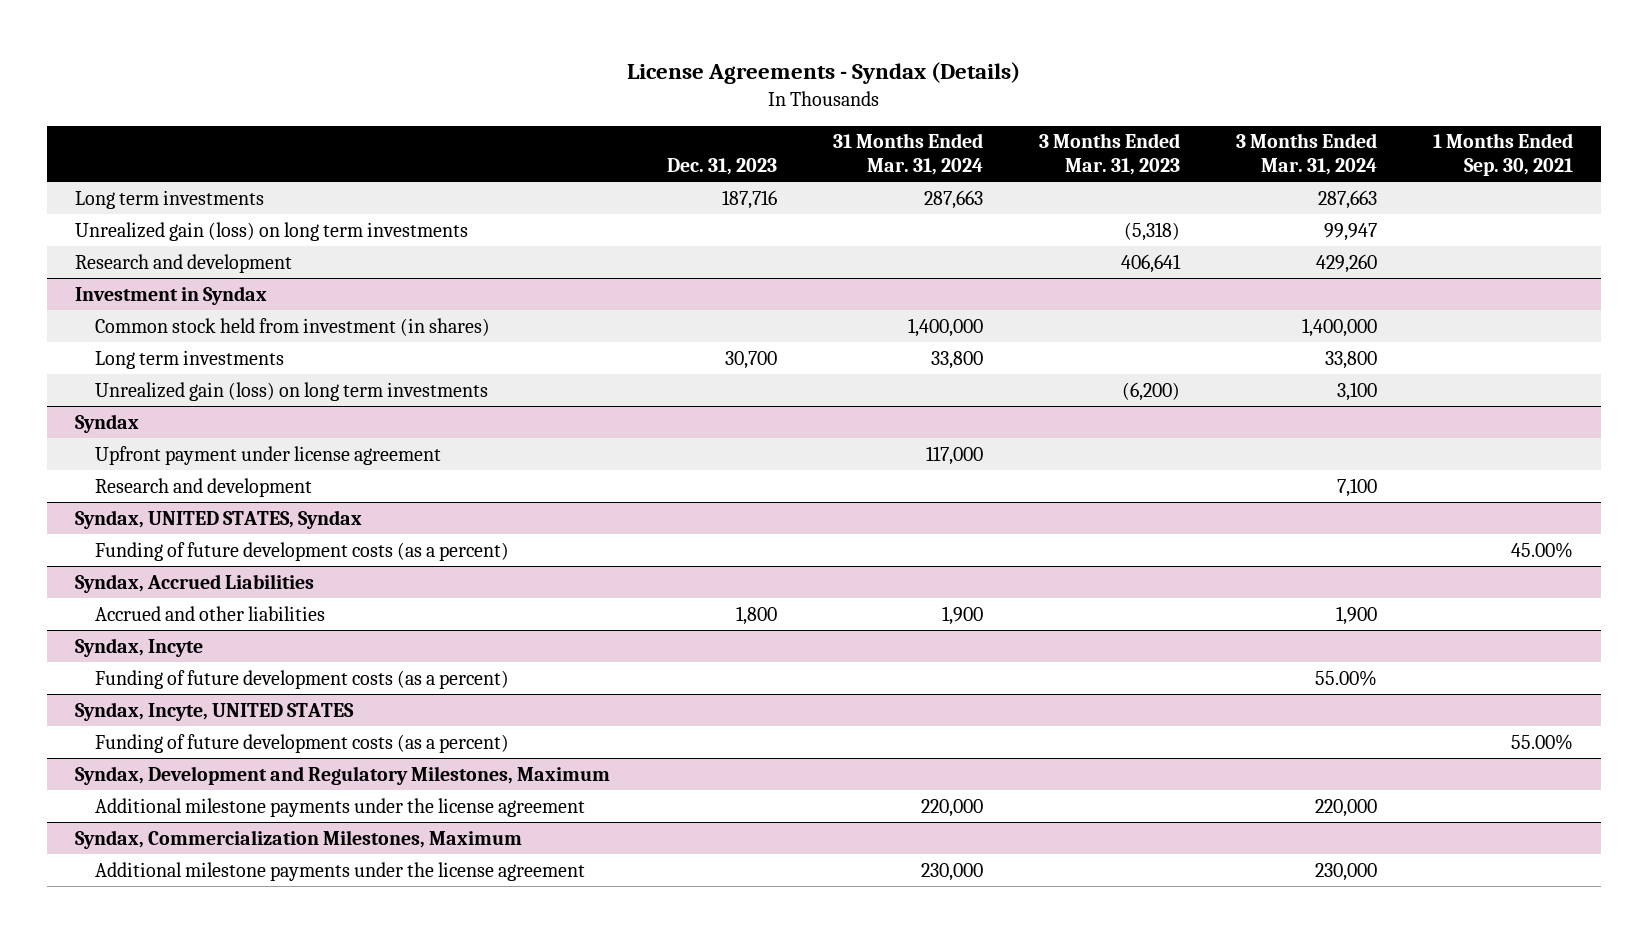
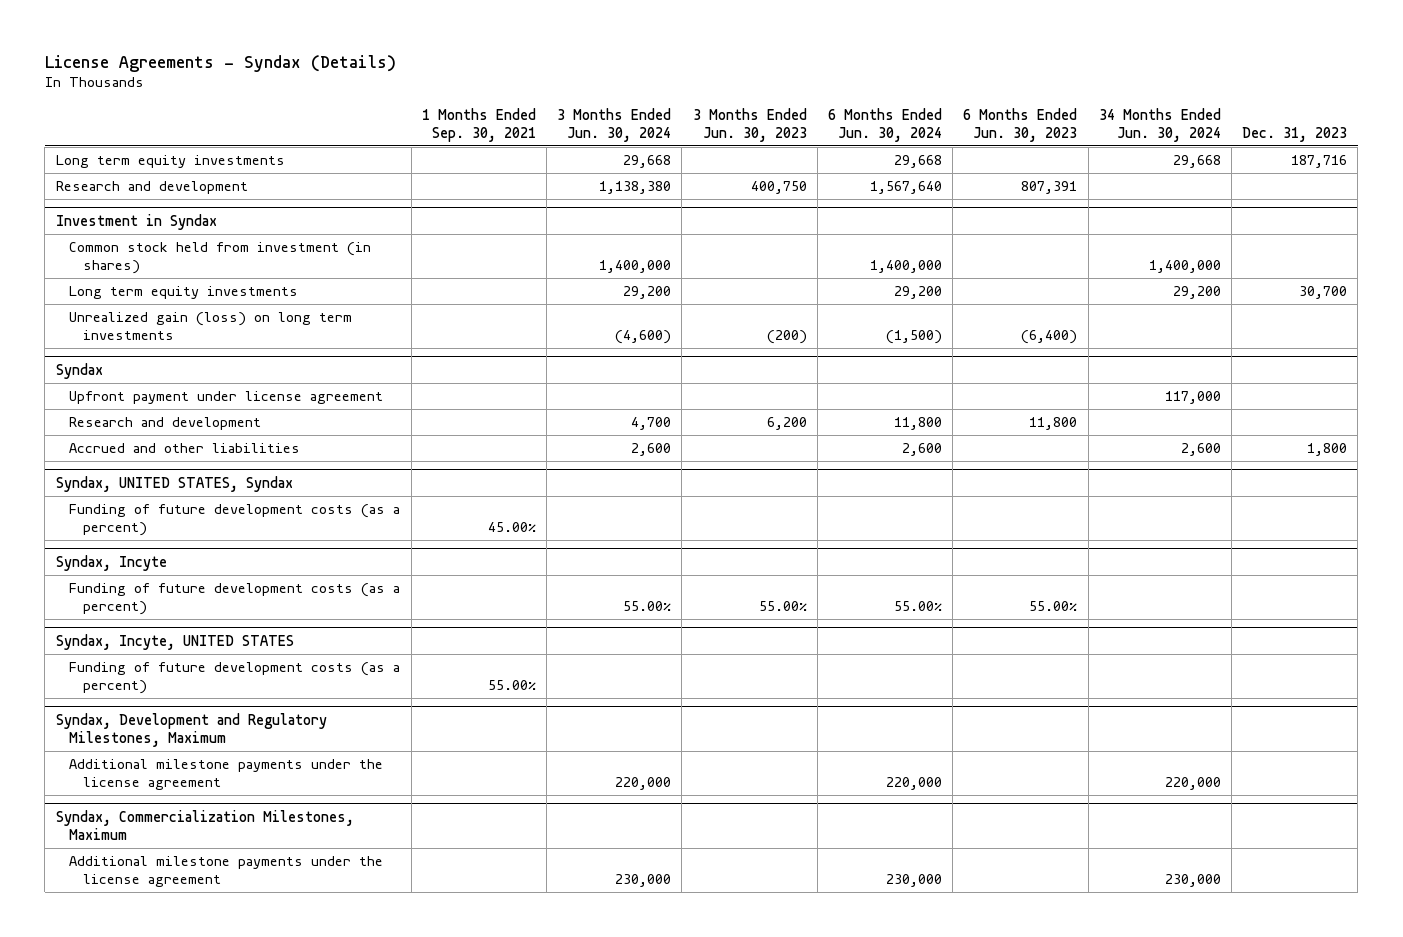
[832,133,983,176] 31 Months Ended Mar. 31, 2024 -> none
[1038,133,1180,176] 3 Months Ended Mar. 31, 2023 -> none
[1236,133,1378,176] 3 Months Ended Mar. 31, 2024 -> none
none -> [557,107,672,142] 3 Months Ended Jun. 30, 2024
none -> [692,107,807,142] 3 Months Ended Jun. 30, 2023
none -> [827,107,942,142] 6 Months Ended Jun. 30, 2024
none -> [963,107,1078,142] 6 Months Ended Jun. 30, 2023
none -> [1098,107,1221,142] 34 Months Ended Jun. 30, 2024
[75,221,469,241] Unrealized gain (loss) on long term investments -> none
[75,189,265,209] Long term investments -> [55,154,285,168] Long term equity investments
[94,349,284,369] Long term investments -> [69,285,299,299] Long term equity investments
none -> [69,442,301,453] Accrued and other liabilities
[75,573,315,593] Syndax, Accrued Liabilities -> none
[94,605,325,621] Accrued and other liabilities -> none

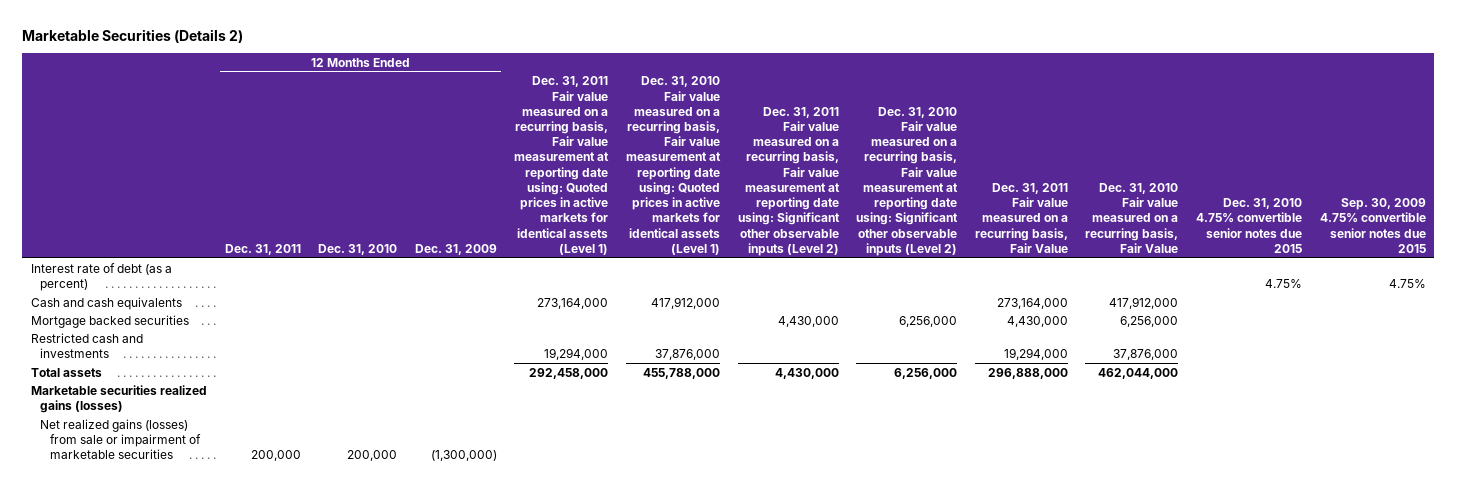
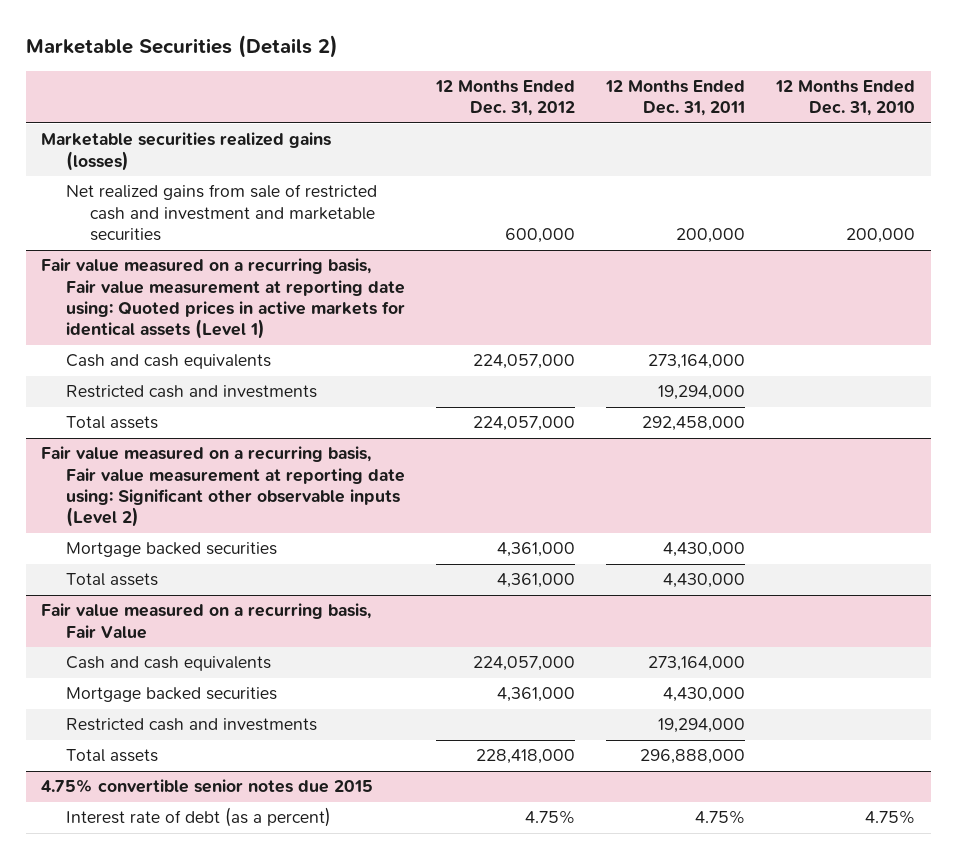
[414,243,497,255] Dec. 31, 2009 -> none
[514,76,610,255] Dec. 31, 2011 Fair value measured on a recurring basis, Fair value measurement at reporting date using: Quoted prices in active markets for identical assets (Level 1) -> none
[625,76,721,255] Dec. 31, 2010 Fair value measured on a recurring basis, Fair value measurement at reporting date using: Quoted prices in active markets for identical assets (Level 1) -> none
[737,106,840,256] Dec. 31, 2011 Fair value measured on a recurring basis, Fair value measurement at reporting date using: Significant other observable inputs (Level 2) -> none
[856,106,959,256] Dec. 31, 2010 Fair value measured on a recurring basis, Fair value measurement at reporting date using: Significant other observable inputs (Level 2) -> none
[974,182,1068,253] Dec. 31, 2011 Fair value measured on a recurring basis, Fair Value -> none
[1085,182,1179,253] Dec. 31, 2010 Fair value measured on a recurring basis, Fair Value -> none
[1195,198,1302,253] Dec. 31, 2010 4.75% convertible senior notes due 2015 -> none
[1319,198,1426,253] Sep. 30, 2009 4.75% convertible senior notes due 2015 -> none
none -> [434,80,575,117] 12 Months Ended Dec. 31, 2012
[31,262,173,291] Interest rate of debt (as a percent) -> none
[31,296,183,310] Cash and cash equivalents -> none
[31,314,190,328] Mortgage backed securities -> none
[31,332,144,358] Restricted cash and investments -> none
[31,367,103,377] Total assets -> none
[40,418,201,460] Net realized gains (losses) from sale or impairment of marketable securities -> [65,184,377,242] Net realized gains from sale of restricted cash and investment and marketable securities
none -> [41,258,405,340] Fair value measured on a recurring basis, Fair value measurement at reporting date using: Quoted prices in active markets for identical assets (Level 1)
none -> [65,354,271,370] Cash and cash equivalents
none -> [65,385,317,399] Restricted cash and investments
none -> [65,416,158,430] Total assets
none -> [41,446,405,528] Fair value measured on a recurring basis, Fair value measurement at reporting date using: Significant other observable inputs (Level 2)
none -> [65,542,277,558] Mortgage backed securities
none -> [65,573,158,587] Total assets
none -> [41,603,372,639] Fair value measured on a recurring basis, Fair Value
none -> [65,656,271,672] Cash and cash equivalents
none -> [65,687,277,703] Mortgage backed securities
none -> [65,718,317,732] Restricted cash and investments
none -> [65,749,158,763] Total assets
none -> [41,779,374,794] 4.75% convertible senior notes due 2015
none -> [65,807,331,828] Interest rate of debt (as a percent)

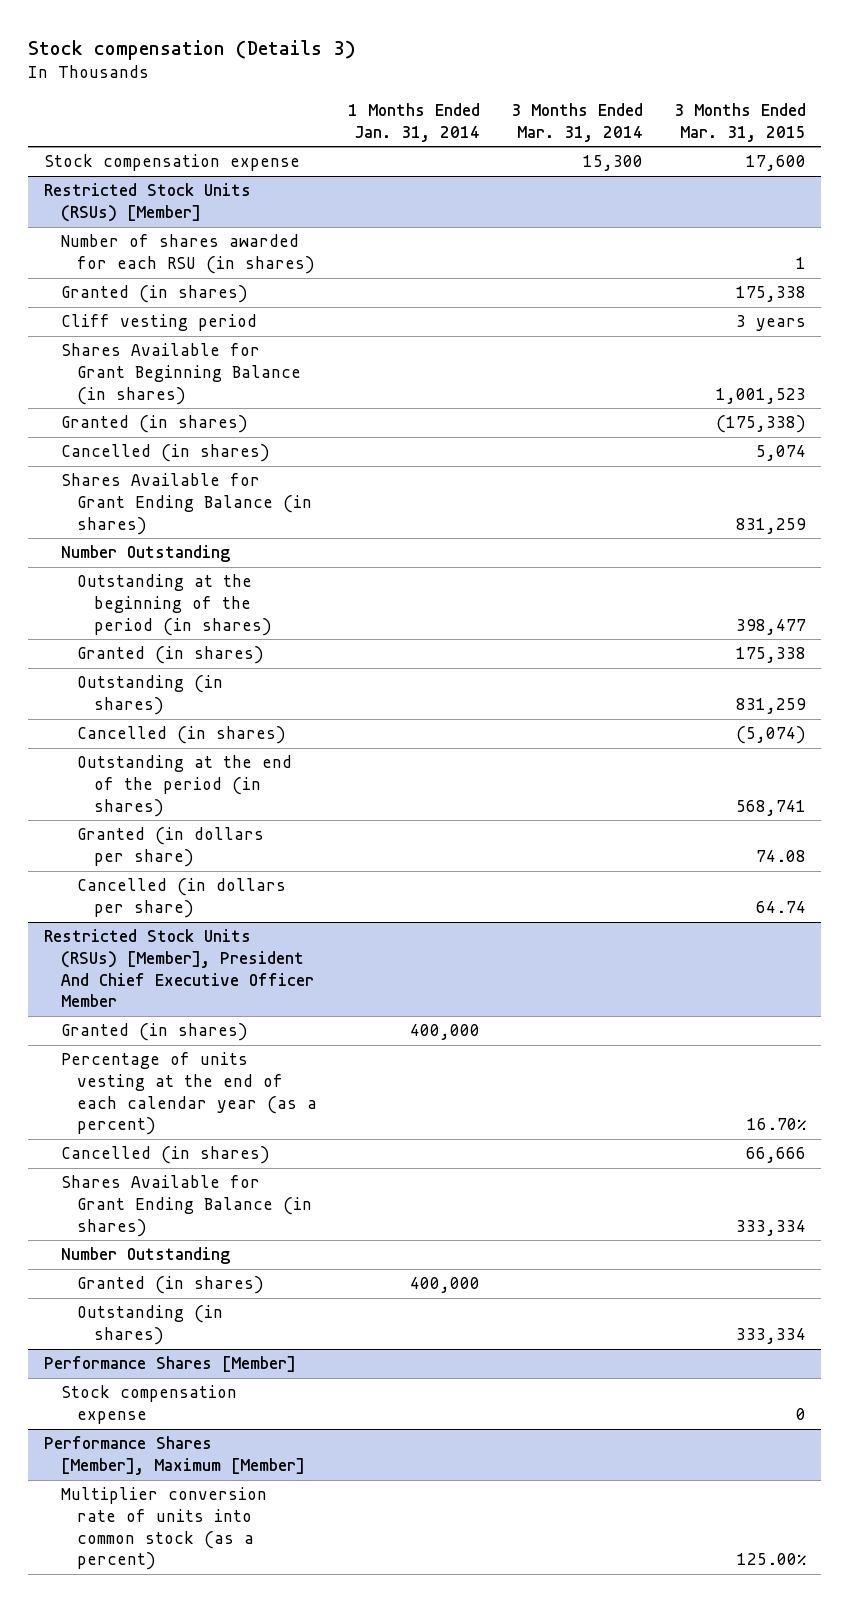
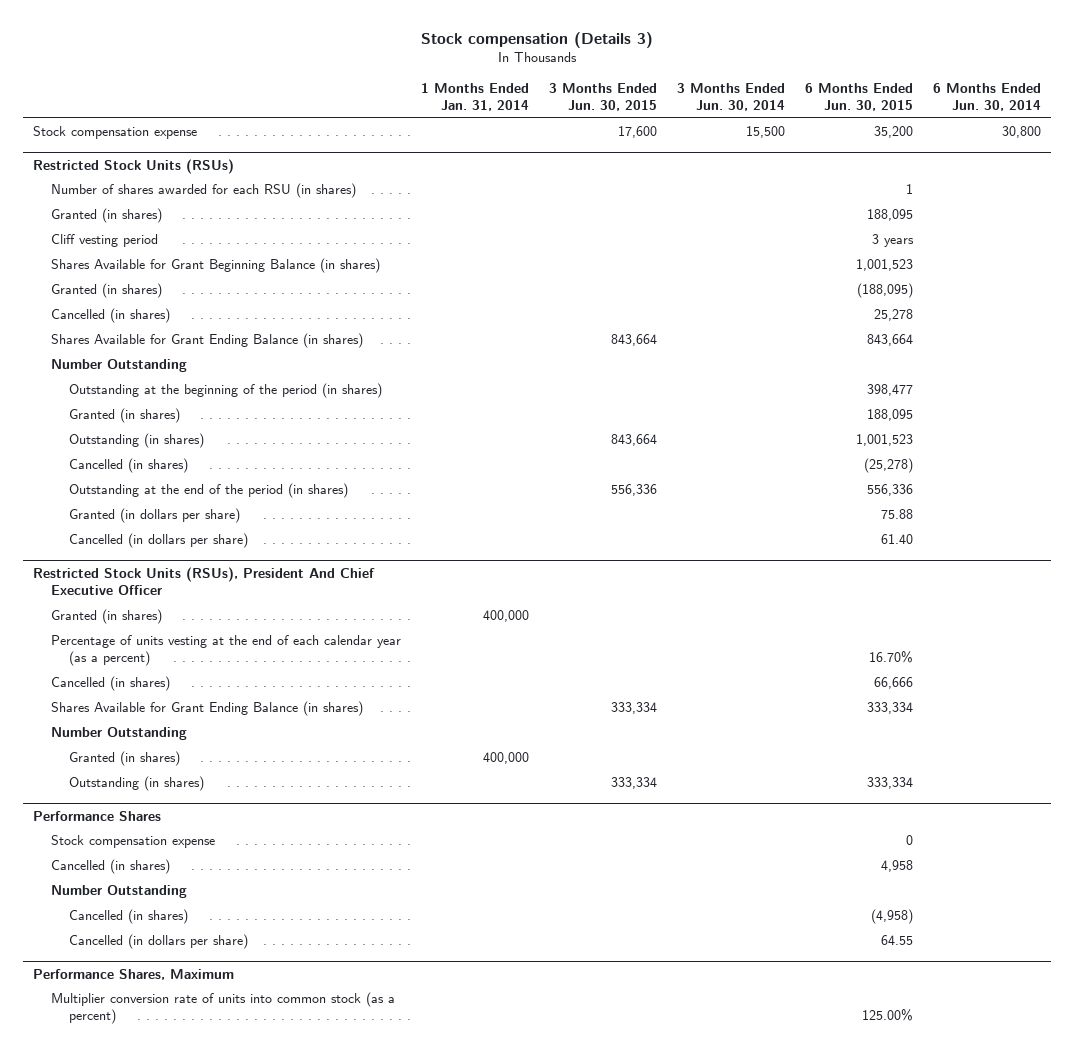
[511,103,644,142] 3 Months Ended Mar. 31, 2014 -> none
[673,103,806,142] 3 Months Ended Mar. 31, 2015 -> none
none -> [548,82,657,112] 3 Months Ended Jun. 30, 2015
none -> [676,82,785,112] 3 Months Ended Jun. 30, 2014
none -> [804,82,913,112] 6 Months Ended Jun. 30, 2015
none -> [932,82,1041,112] 6 Months Ended Jun. 30, 2014
[43,183,251,223] Restricted Stock Units (RSUs) [Member] -> [33,158,235,174] Restricted Stock Units (RSUs)
[43,929,314,1008] Restricted Stock Units (RSUs) [Member], President And Chief Executive Officer Member -> [33,566,376,596] Restricted Stock Units (RSUs), President And Chief Executive Officer
[43,1356,296,1373] Performance Shares [Member] -> [33,810,162,821] Performance Shares
none -> [51,859,171,875] Cancelled (in shares)
none -> [51,885,188,899] Number Outstanding
none -> [68,909,188,925] Cancelled (in shares)
none -> [68,934,248,950] Cancelled (in dollars per share)
[43,1436,305,1476] Performance Shares [Member], Maximum [Member] -> [33,968,235,980] Performance Shares, Maximum

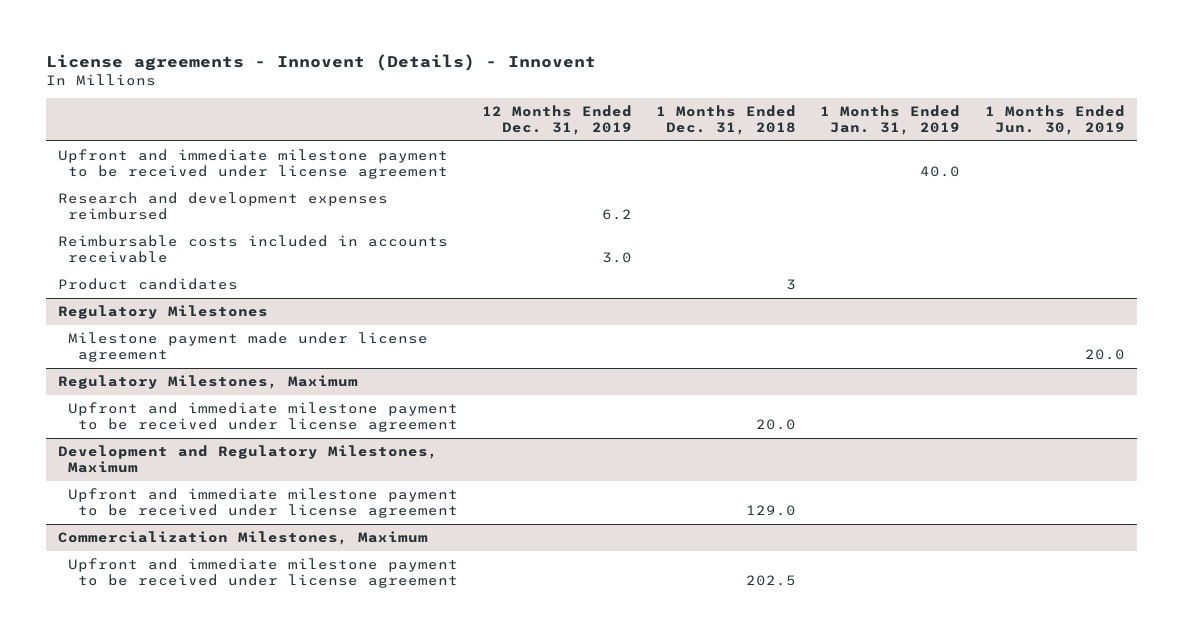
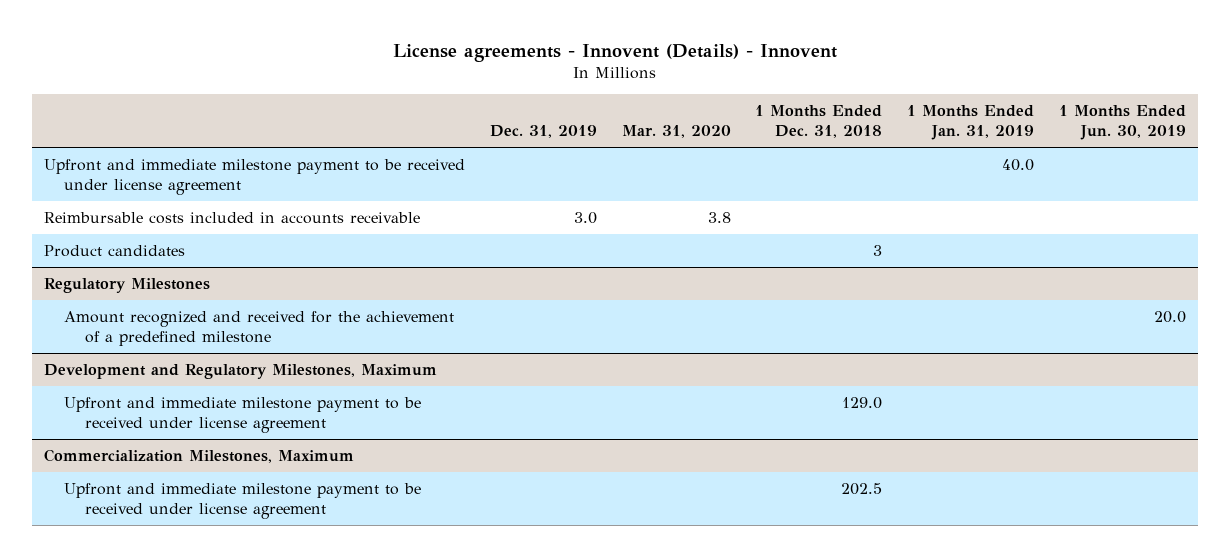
[482,105,633,136] 12 Months Ended Dec. 31, 2019 -> none
none -> [489,125,597,139] Dec. 31, 2019
none -> [621,125,731,139] Mar. 31, 2020
[57,192,388,220] Research and development expenses reimbursed -> none
[67,332,428,362] Milestone payment made under license agreement -> none
[57,375,358,390] Regulatory Milestones, Maximum -> none
[67,402,458,432] Upfront and immediate milestone payment to be received under license agreement -> none
none -> [64,310,455,347] Amount recognized and received for the achievement of a predefined milestone

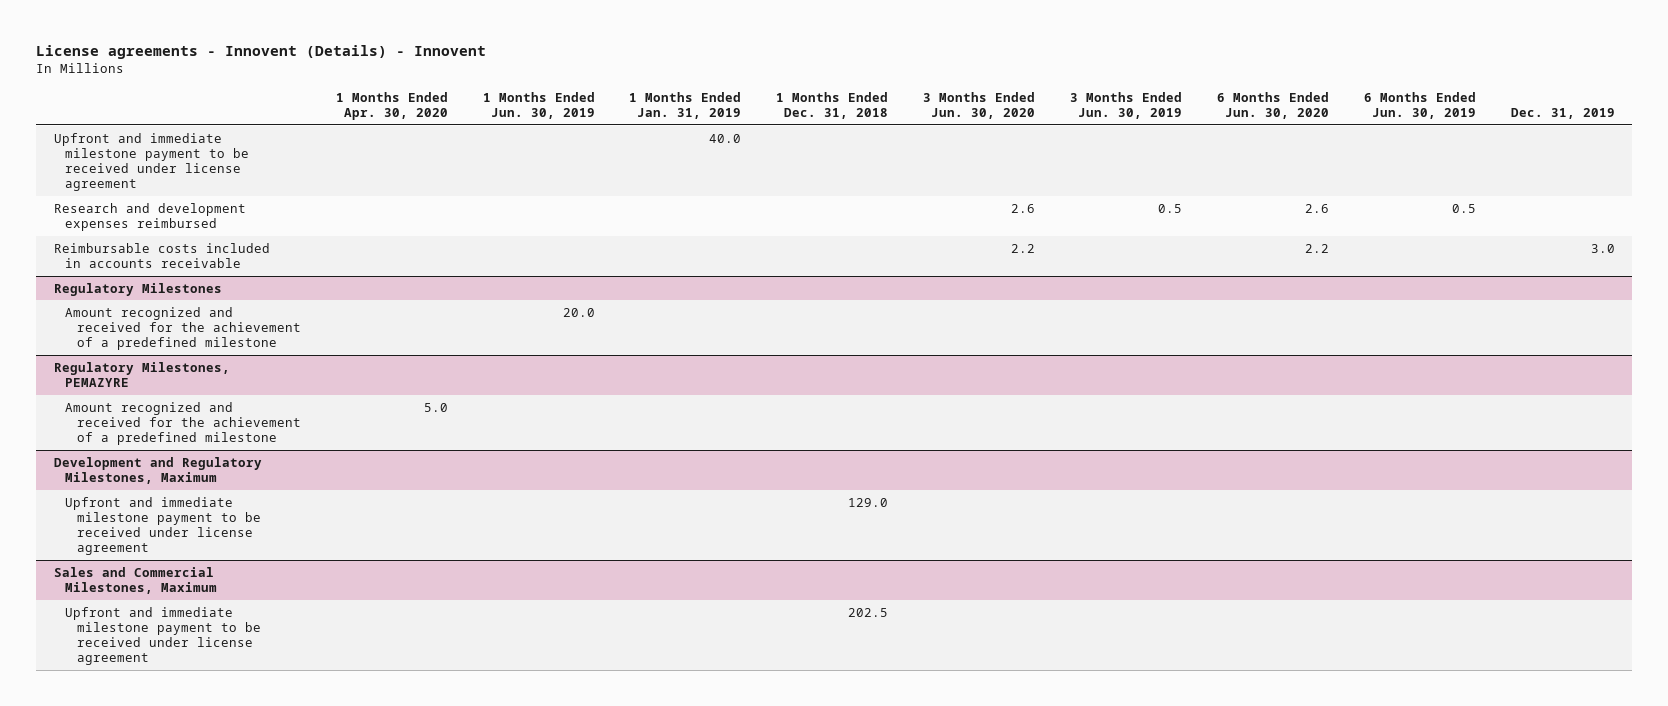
[621,125,731,139] Mar. 31, 2020 -> none
none -> [335,91,448,121] 1 Months Ended Apr. 30, 2020
none -> [923,91,1036,120] 3 Months Ended Jun. 30, 2020
none -> [1070,91,1183,120] 3 Months Ended Jun. 30, 2019
none -> [1216,91,1329,120] 6 Months Ended Jun. 30, 2020
none -> [1363,91,1476,120] 6 Months Ended Jun. 30, 2019
none -> [53,202,246,231] Research and development expenses reimbursed
[44,244,186,257] Product candidates -> none
none -> [53,361,230,387] Regulatory Milestones, PEMAZYRE
none -> [65,401,301,446] Amount recognized and received for the achievement of a predefined milestone
[44,448,355,463] Commercialization Milestones, Maximum -> [53,566,218,594] Sales and Commercial Milestones, Maximum

